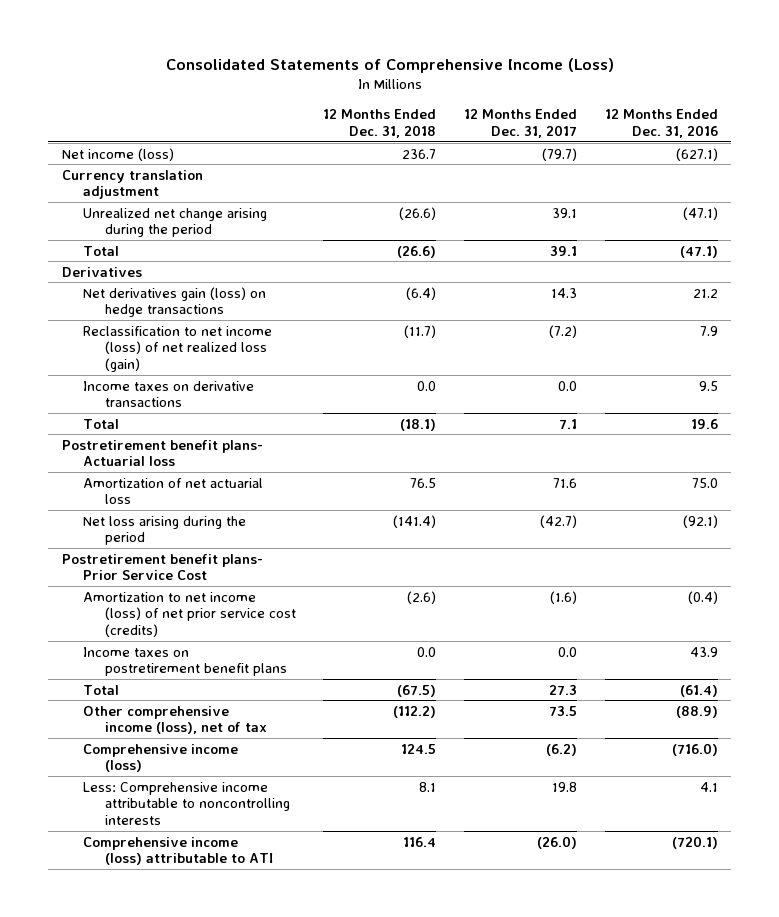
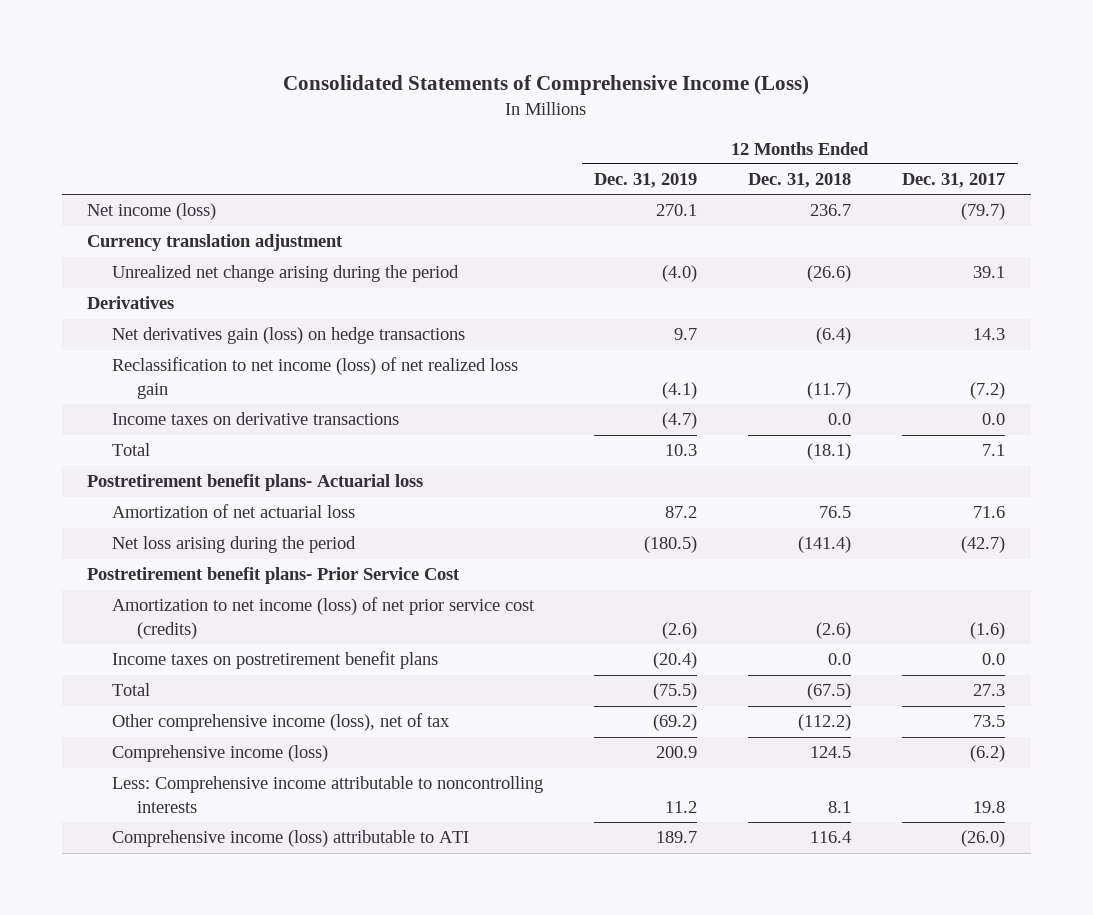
[604,109,718,138] 12 Months Ended Dec. 31, 2016 -> none
none -> [594,173,698,189] Dec. 31, 2019
[83,245,120,256] Total -> none
[83,325,273,373] Reclassification to net income (loss) of net realized loss (gain) -> [112,357,519,399] Reclassification to net income (loss) of net realized loss gain

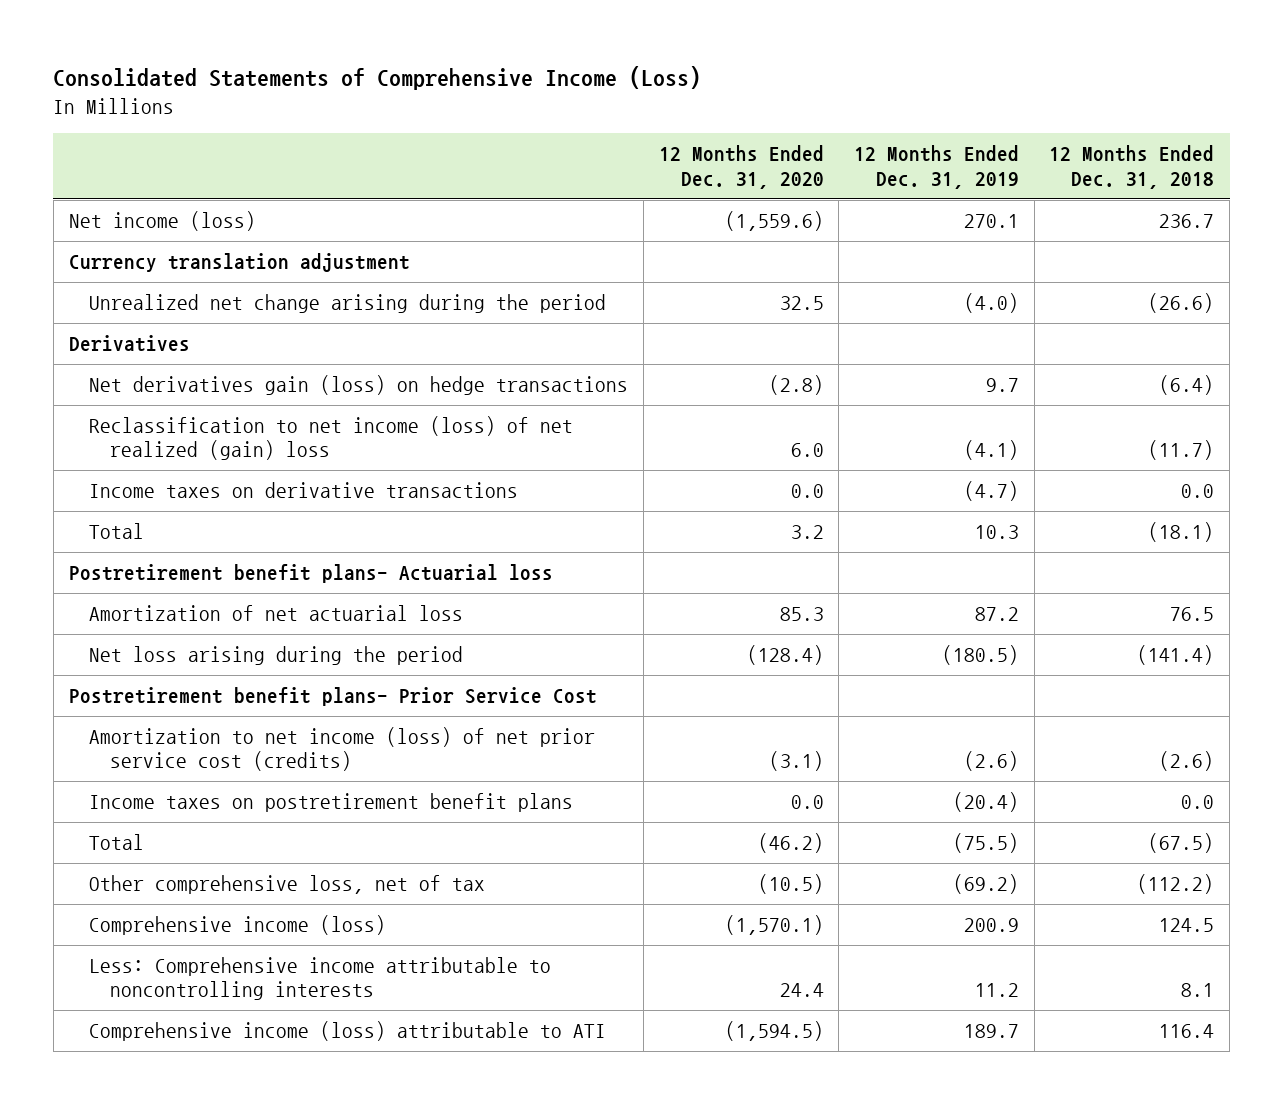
[902,173,1006,189] Dec. 31, 2017 -> none
none -> [658,145,824,189] 12 Months Ended Dec. 31, 2020
[112,357,519,399] Reclassification to net income (loss) of net realized loss gain -> [89,415,574,461] Reclassification to net income (loss) of net realized (gain) loss
[112,713,451,732] Other comprehensive income (loss), net of tax -> [89,874,486,894] Other comprehensive loss, net of tax

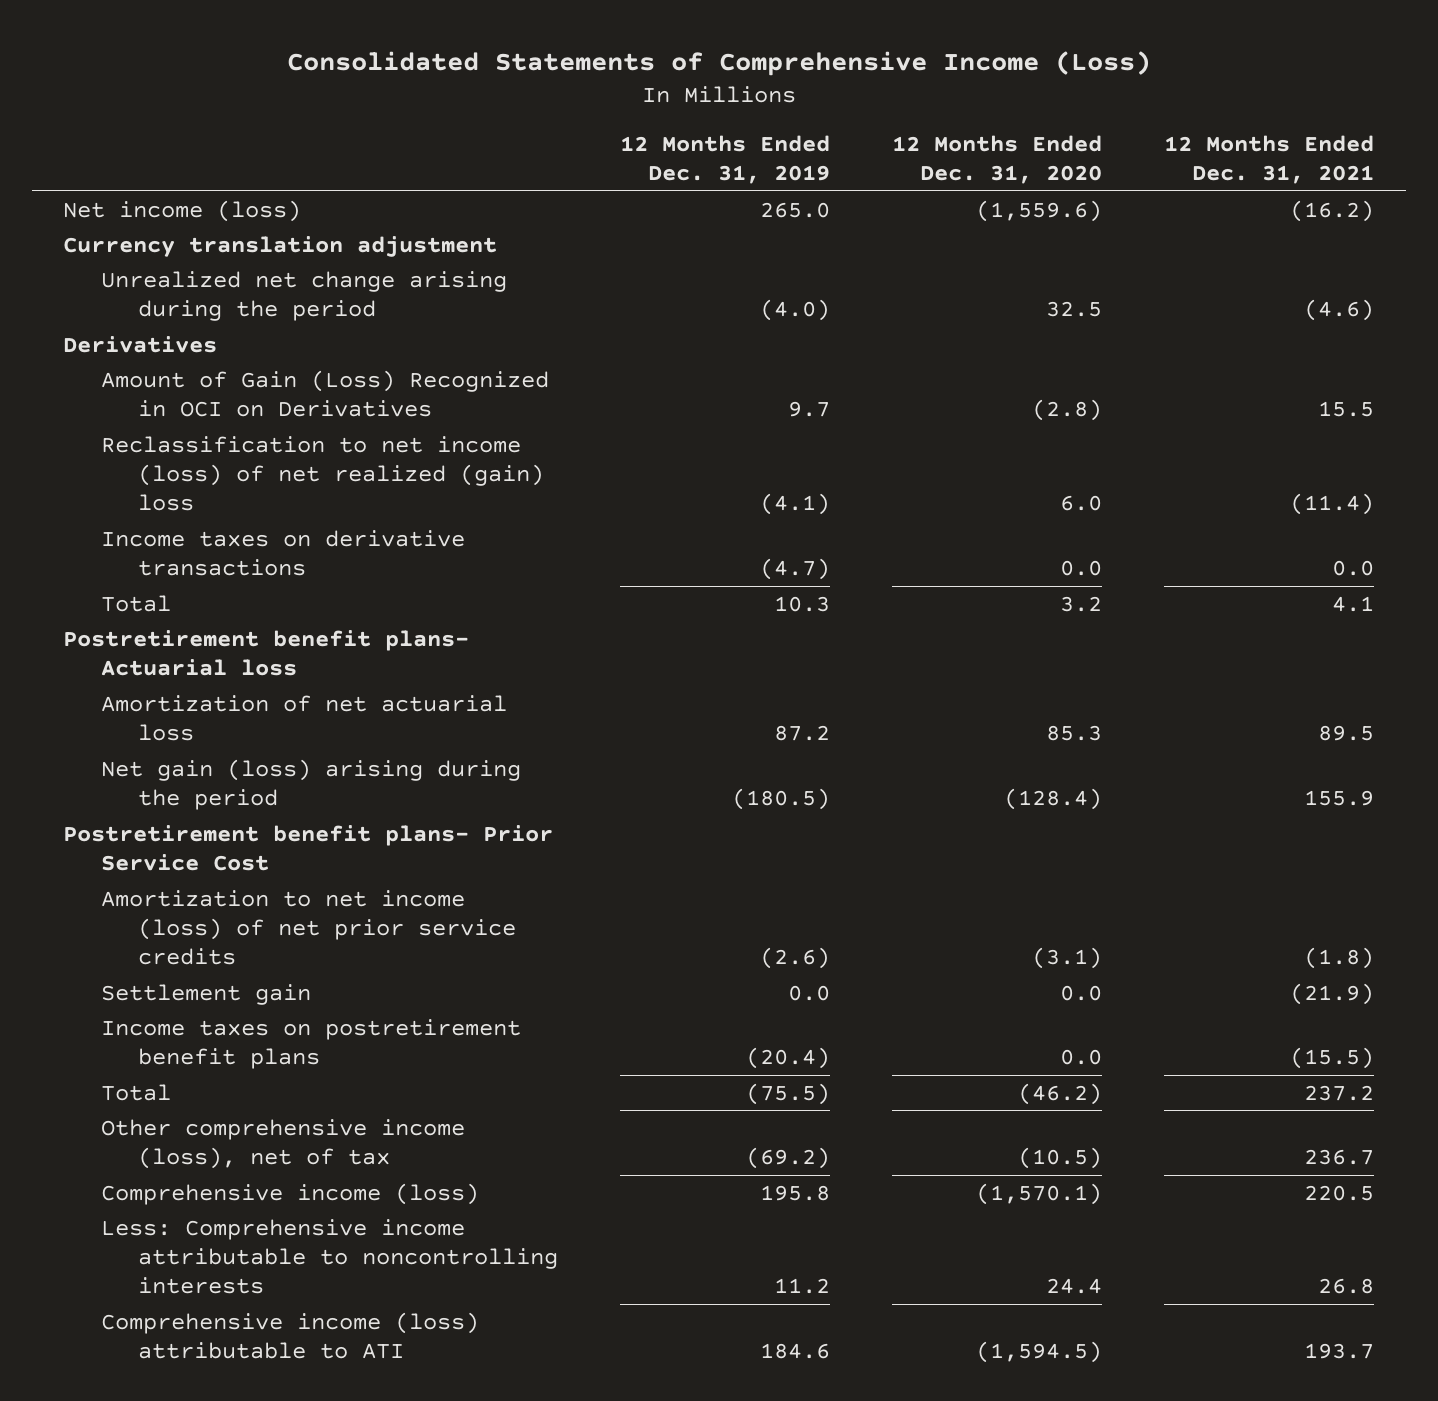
[1049,145,1215,189] 12 Months Ended Dec. 31, 2018 -> none
none -> [1164,135,1375,185] 12 Months Ended Dec. 31, 2021
[963,213,1019,228] 270.1 -> [760,201,831,218] 265.0
[89,374,629,395] Net derivatives gain (loss) on hedge transactions -> [100,369,549,417] Amount of Gain (Loss) Recognized in OCI on Derivatives
[89,645,464,665] Net loss arising during the period -> [100,758,521,810] Net gain (loss) arising during the period
[89,726,596,772] Amortization to net income (loss) of net prior service cost (credits) -> [100,889,516,966] Amortization to net income (loss) of net prior service credits
none -> [100,983,311,1005] Settlement gain
[89,874,486,894] Other comprehensive loss, net of tax -> [100,1118,465,1169] Other comprehensive income (loss), net of tax
[963,917,1019,932] 200.9 -> [760,1184,831,1201] 195.8
[963,1023,1019,1038] 189.7 -> [760,1342,831,1359] 184.6

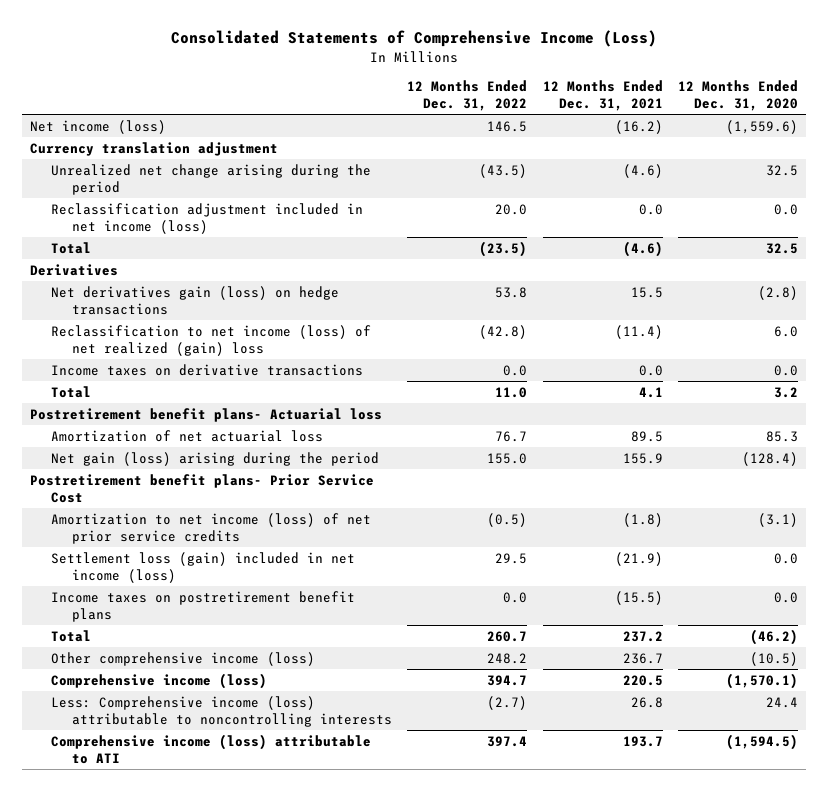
[620,135,831,185] 12 Months Ended Dec. 31, 2019 -> none
none -> [407,80,528,112] 12 Months Ended Dec. 31, 2022
none -> [50,202,363,234] Reclassification adjustment included in net income (loss)
none -> [50,241,91,254] Total
[100,369,549,417] Amount of Gain (Loss) Recognized in OCI on Derivatives -> [50,285,339,315] Net derivatives gain (loss) on hedge transactions
[100,983,311,1005] Settlement gain -> [50,551,355,583] Settlement loss (gain) included in net income (loss)
[100,1118,465,1169] Other comprehensive income (loss), net of tax -> [50,651,315,666] Other comprehensive income (loss)
[100,1218,558,1295] Less: Comprehensive income attributable to noncontrolling interests -> [50,695,393,727] Less: Comprehensive income (loss) attributable to noncontrolling interests

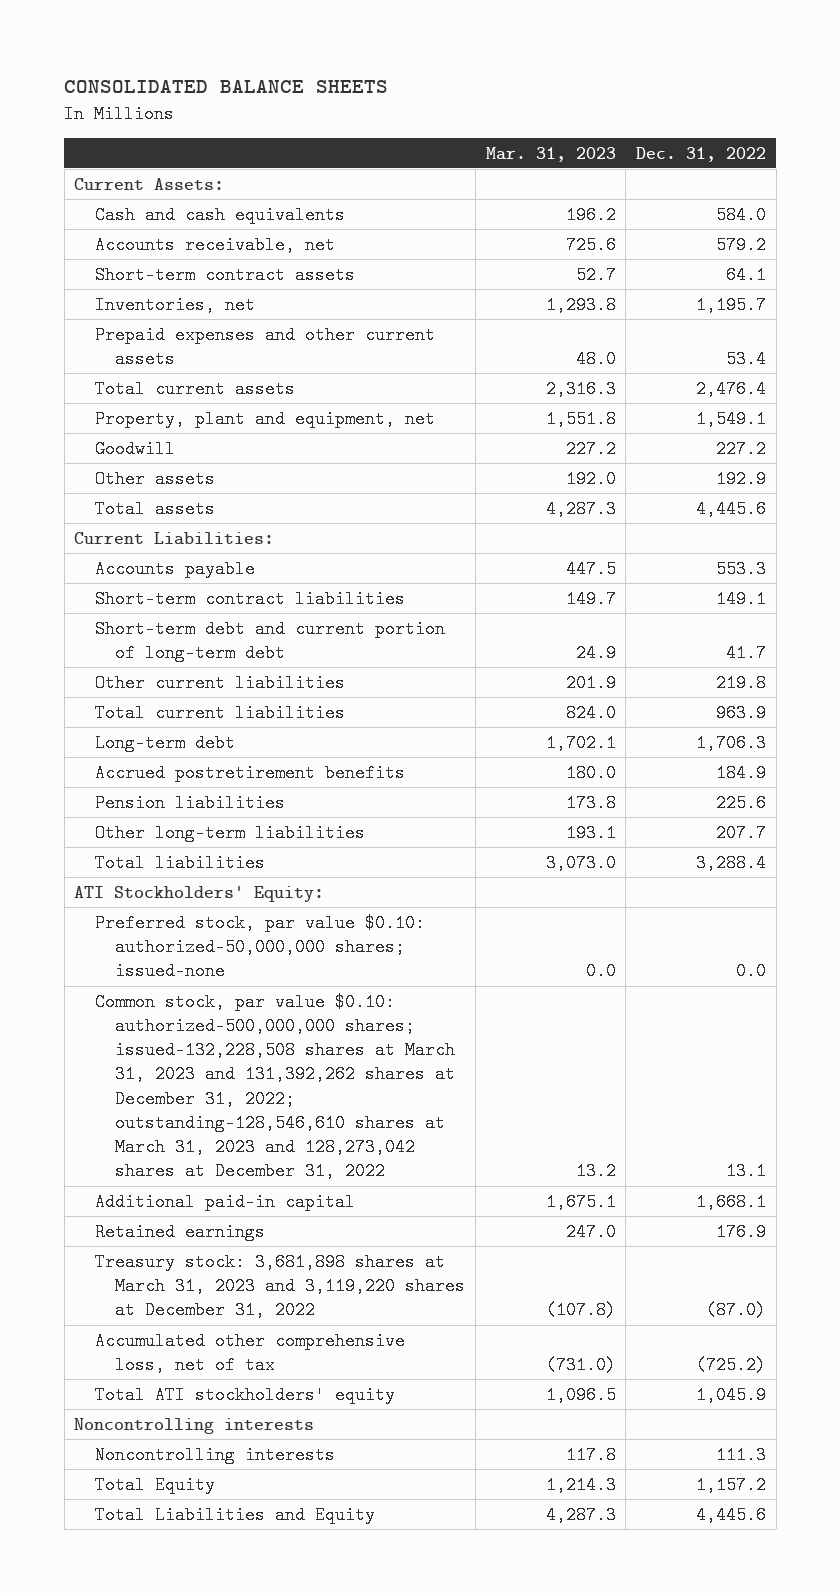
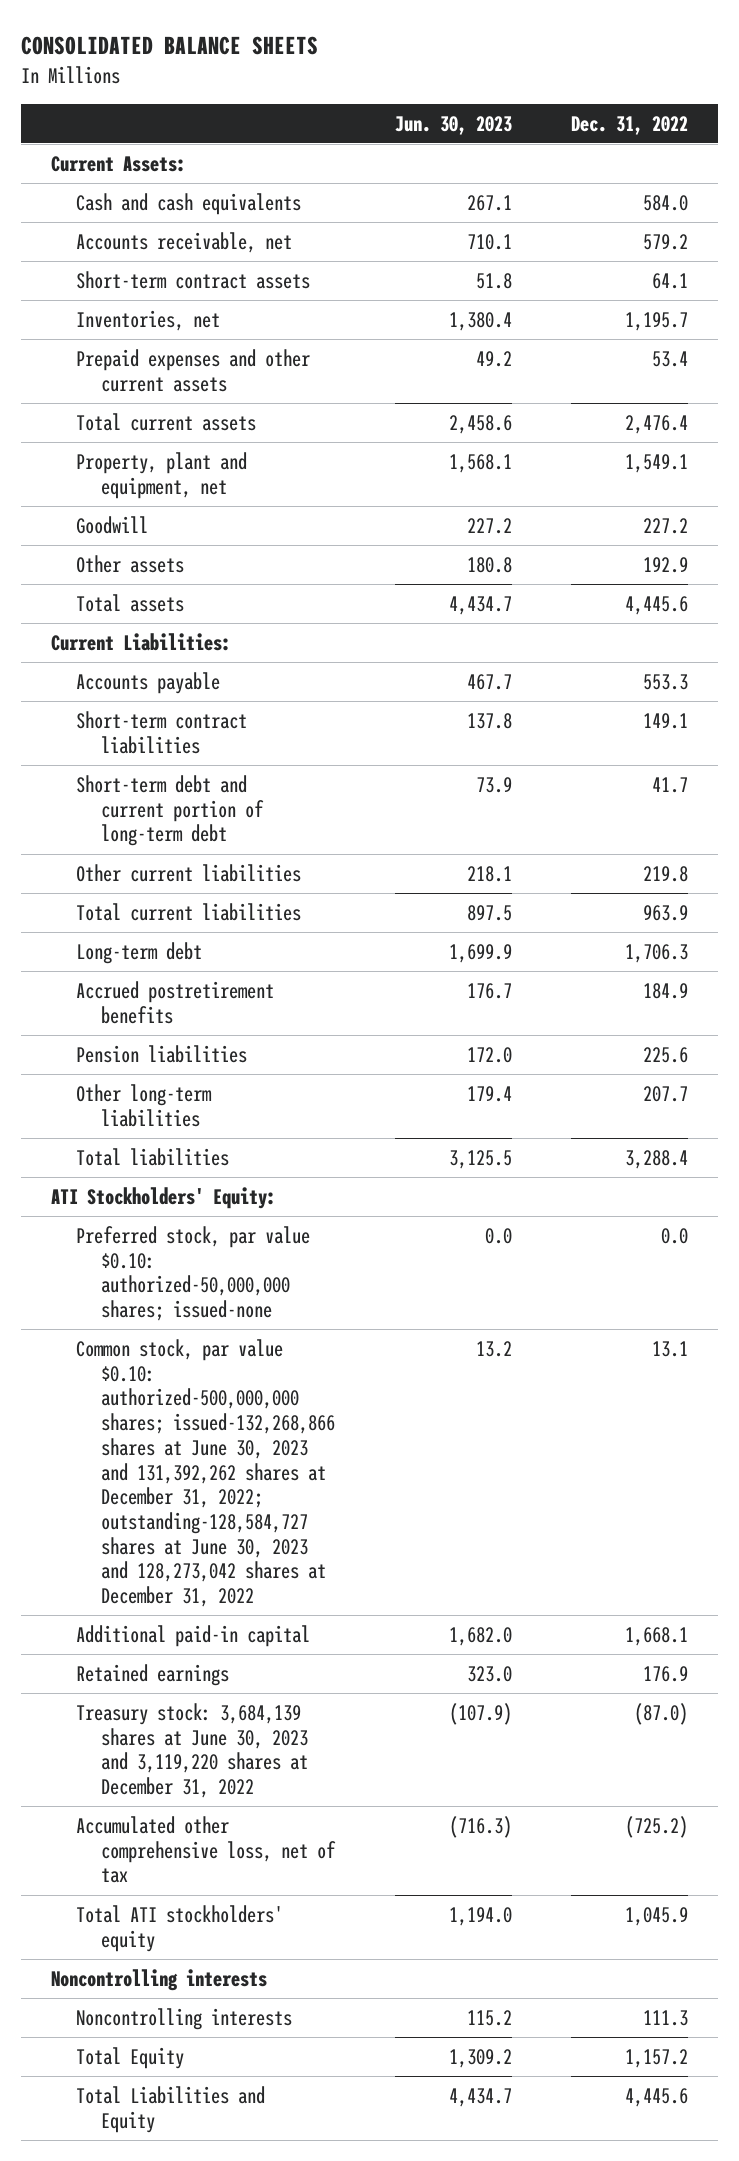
[485,146,616,162] Mar. 31, 2023 -> none
none -> [394,115,512,135] Jun. 30, 2023
[94,992,455,1181] Common stock, par value $0.10: authorized-500,000,000 shares; issued-132,228,508 shares at March 31, 2023 and 131,392,262 shares at December 31, 2022; outstanding-128,546,610 shares at March 31, 2023 and 128,273,042 shares at December 31, 2022 -> [76,1338,336,1608] Common stock, par value $0.10: authorized-500,000,000 shares; issued-132,268,866 shares at June 30, 2023 and 131,392,262 shares at December 31, 2022; outstanding-128,584,727 shares at June 30, 2023 and 128,273,042 shares at December 31, 2022
[94,1252,465,1320] Treasury stock: 3,681,898 shares at March 31, 2023 and 3,119,220 shares at December 31, 2022 -> [76,1702,309,1799] Treasury stock: 3,684,139 shares at June 30, 2023 and 3,119,220 shares at December 31, 2022

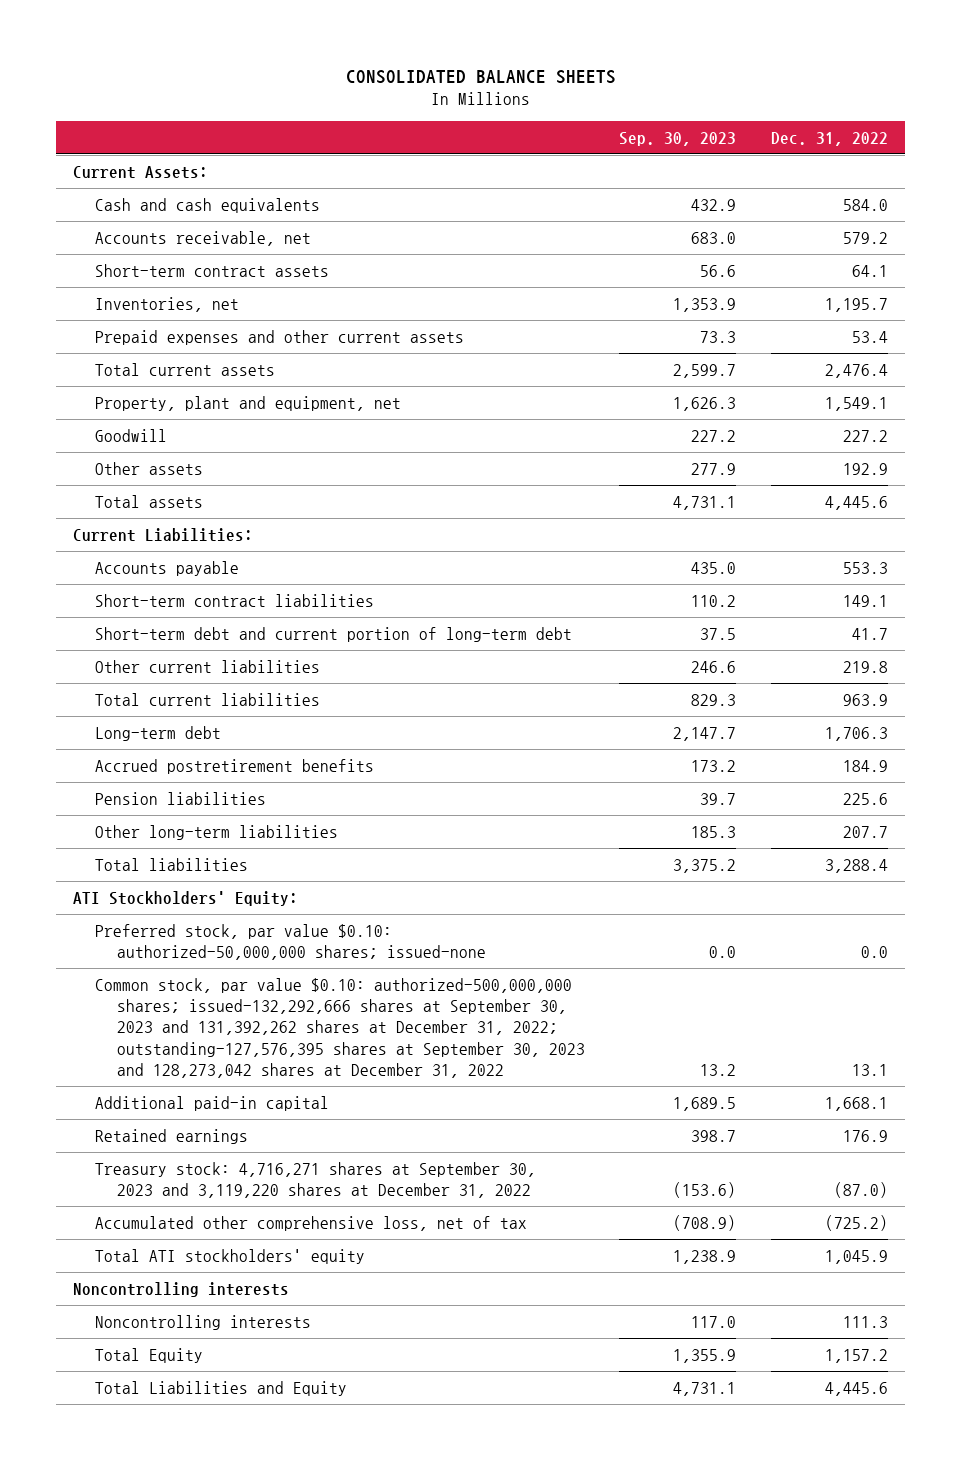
[394,115,512,135] Jun. 30, 2023 -> none
none -> [619,131,737,146] Sep. 30, 2023
[76,1338,336,1608] Common stock, par value $0.10: authorized-500,000,000 shares; issued-132,268,866 shares at June 30, 2023 and 131,392,262 shares at December 31, 2022; outstanding-128,584,727 shares at June 30, 2023 and 128,273,042 shares at December 31, 2022 -> [95,977,585,1078] Common stock, par value $0.10: authorized-500,000,000 shares; issued-132,292,666 shares at September 30, 2023 and 131,392,262 shares at December 31, 2022; outstanding-127,576,395 shares at September 30, 2023 and 128,273,042 shares at December 31, 2022
[76,1702,309,1799] Treasury stock: 3,684,139 shares at June 30, 2023 and 3,119,220 shares at December 31, 2022 -> [95,1161,537,1199] Treasury stock: 4,716,271 shares at September 30, 2023 and 3,119,220 shares at December 31, 2022

